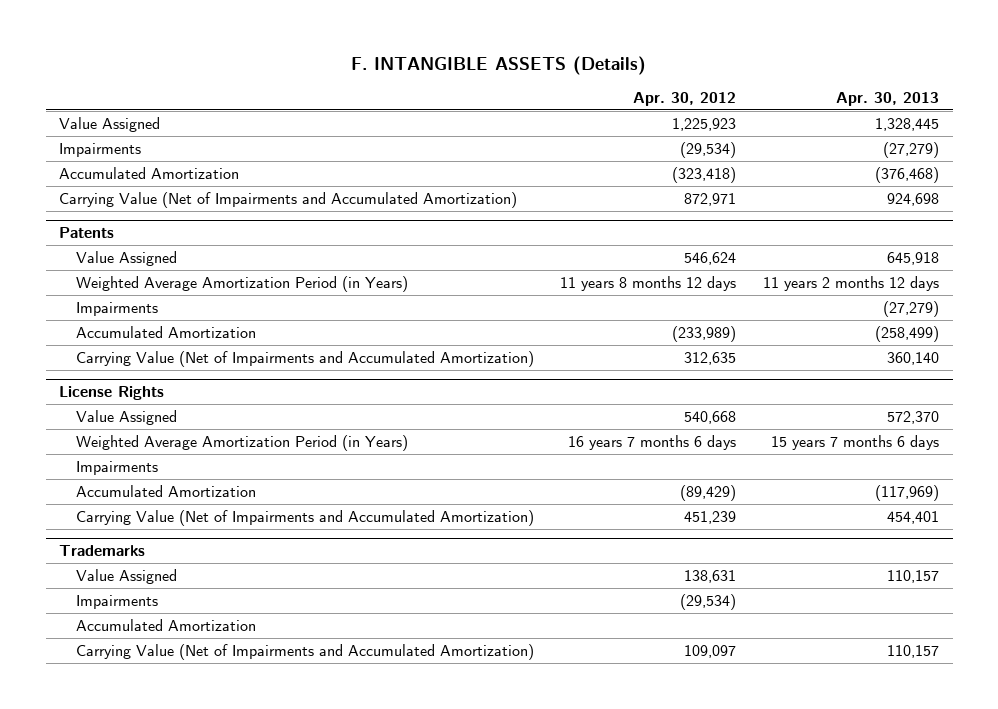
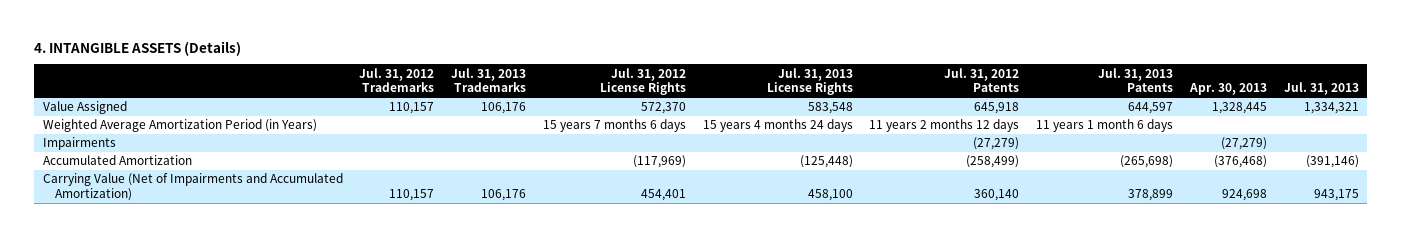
[351,55,647,75] F. INTANGIBLE ASSETS (Details) -> [34,40,242,56] 4. INTANGIBLE ASSETS (Details)
[633,91,737,106] Apr. 30, 2012 -> none
none -> [359,67,435,93] Jul. 31, 2012 Trademarks
none -> [451,67,527,93] Jul. 31, 2013 Trademarks
none -> [599,67,686,96] Jul. 31, 2012 License Rights
none -> [766,67,853,96] Jul. 31, 2013 License Rights
none -> [944,67,1020,93] Jul. 31, 2012 Patents
none -> [1098,67,1174,93] Jul. 31, 2013 Patents
none -> [1283,82,1359,96] Jul. 31, 2013
none -> [42,119,317,133] Weighted Average Amortization Period (in Years)
[59,227,115,239] Patents -> none
[75,250,177,266] Value Assigned -> none
[75,275,408,292] Weighted Average Amortization Period (in Years) -> none
[75,301,158,316] Impairments -> none
[75,325,256,338] Accumulated Amortization -> none
[75,350,534,367] Carrying Value (Net of Impairments and Accumulated Amortization) -> none
[59,386,165,401] License Rights -> none
[75,409,177,425] Value Assigned -> none
[75,434,408,451] Weighted Average Amortization Period (in Years) -> none
[75,460,158,475] Impairments -> none
[75,484,256,497] Accumulated Amortization -> none
[75,509,534,526] Carrying Value (Net of Impairments and Accumulated Amortization) -> none
[59,545,146,557] Trademarks -> none
[75,568,177,584] Value Assigned -> none
[75,594,158,609] Impairments -> none
[75,618,256,631] Accumulated Amortization -> none
[75,643,534,660] Carrying Value (Net of Impairments and Accumulated Amortization) -> none

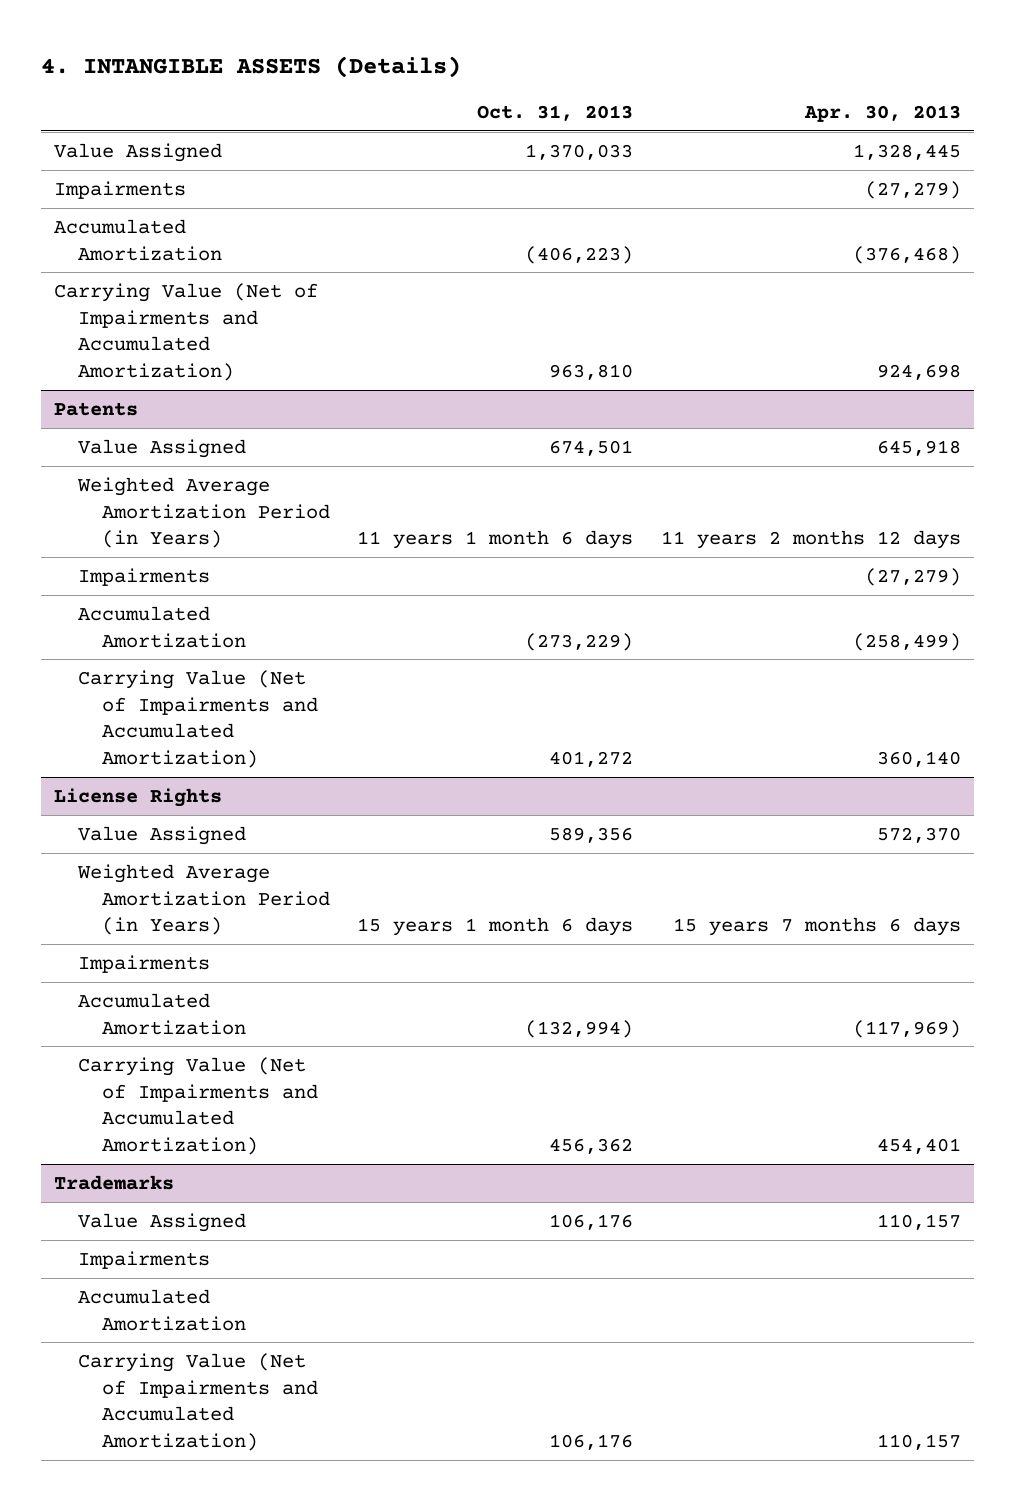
[359,67,435,93] Jul. 31, 2012 Trademarks -> none
[451,67,527,93] Jul. 31, 2013 Trademarks -> none
[599,67,686,96] Jul. 31, 2012 License Rights -> none
[766,67,853,96] Jul. 31, 2013 License Rights -> none
[944,67,1020,93] Jul. 31, 2012 Patents -> none
[1098,67,1174,93] Jul. 31, 2013 Patents -> none
[1283,82,1359,96] Jul. 31, 2013 -> none
none -> [477,105,634,122] Oct. 31, 2013
[42,119,317,133] Weighted Average Amortization Period (in Years) -> none
none -> [54,401,139,416] Patents
none -> [78,438,247,458] Value Assigned
none -> [77,476,331,549] Weighted Average Amortization Period (in Years)
none -> [78,567,211,586] Impairments
none -> [78,605,247,648] Accumulated Amortization
none -> [78,669,319,769] Carrying Value (Net of Impairments and Accumulated Amortization)
none -> [54,787,223,807] License Rights
none -> [78,825,247,845] Value Assigned
none -> [77,863,331,936] Weighted Average Amortization Period (in Years)
none -> [78,954,211,973] Impairments
none -> [78,992,247,1035] Accumulated Amortization
none -> [78,1056,319,1156] Carrying Value (Net of Impairments and Accumulated Amortization)
none -> [54,1174,175,1190] Trademarks
none -> [78,1212,247,1232] Value Assigned
none -> [78,1250,211,1269] Impairments
none -> [78,1288,247,1331] Accumulated Amortization
none -> [78,1352,319,1452] Carrying Value (Net of Impairments and Accumulated Amortization)

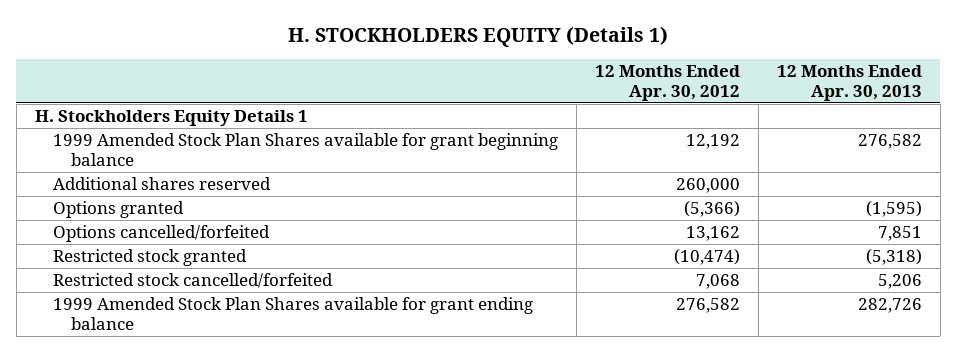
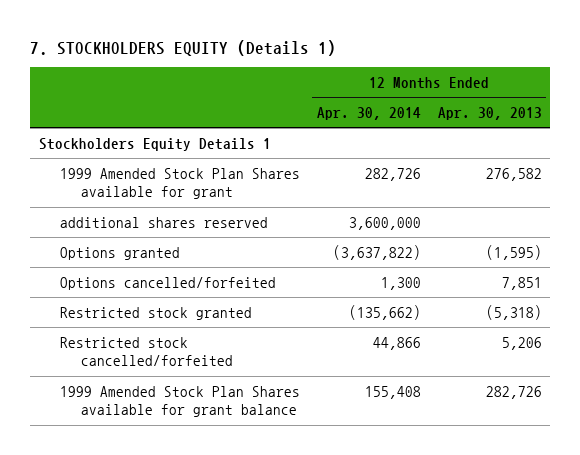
[288,26,669,48] H. STOCKHOLDERS EQUITY (Details 1) -> [30,39,337,56] 7. STOCKHOLDERS EQUITY (Details 1)
[594,65,740,101] 12 Months Ended Apr. 30, 2012 -> none
none -> [316,107,421,121] Apr. 30, 2014
[34,110,308,127] H. Stockholders Equity Details 1 -> [38,137,271,151] Stockholders Equity Details 1
[53,133,559,166] 1999 Amended Stock Plan Shares available for grant beginning balance -> [59,167,300,200] 1999 Amended Stock Plan Shares available for grant
[53,177,272,191] Additional shares reserved -> [59,216,268,228] additional shares reserved
[53,297,534,330] 1999 Amended Stock Plan Shares available for grant ending balance -> [59,385,300,418] 1999 Amended Stock Plan Shares available for grant balance

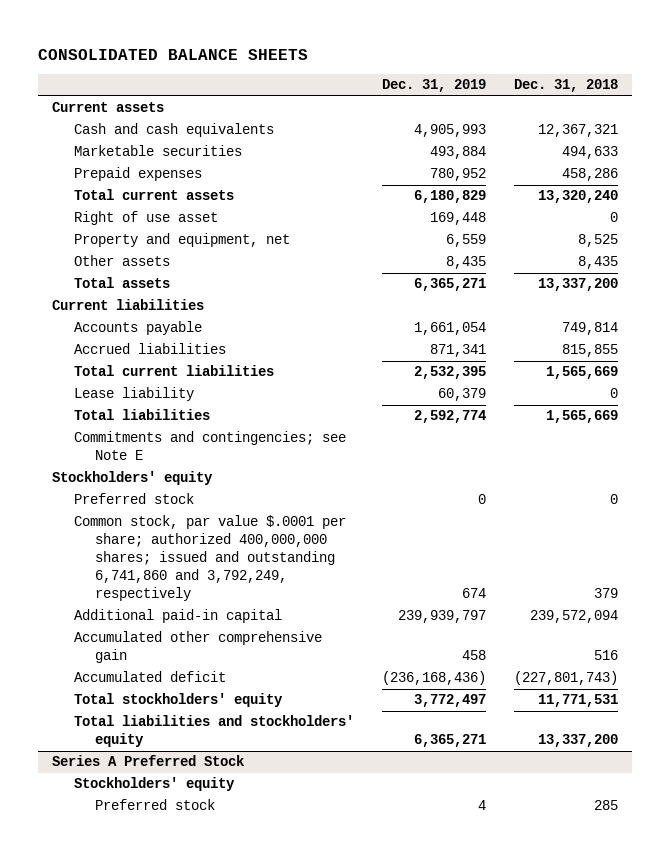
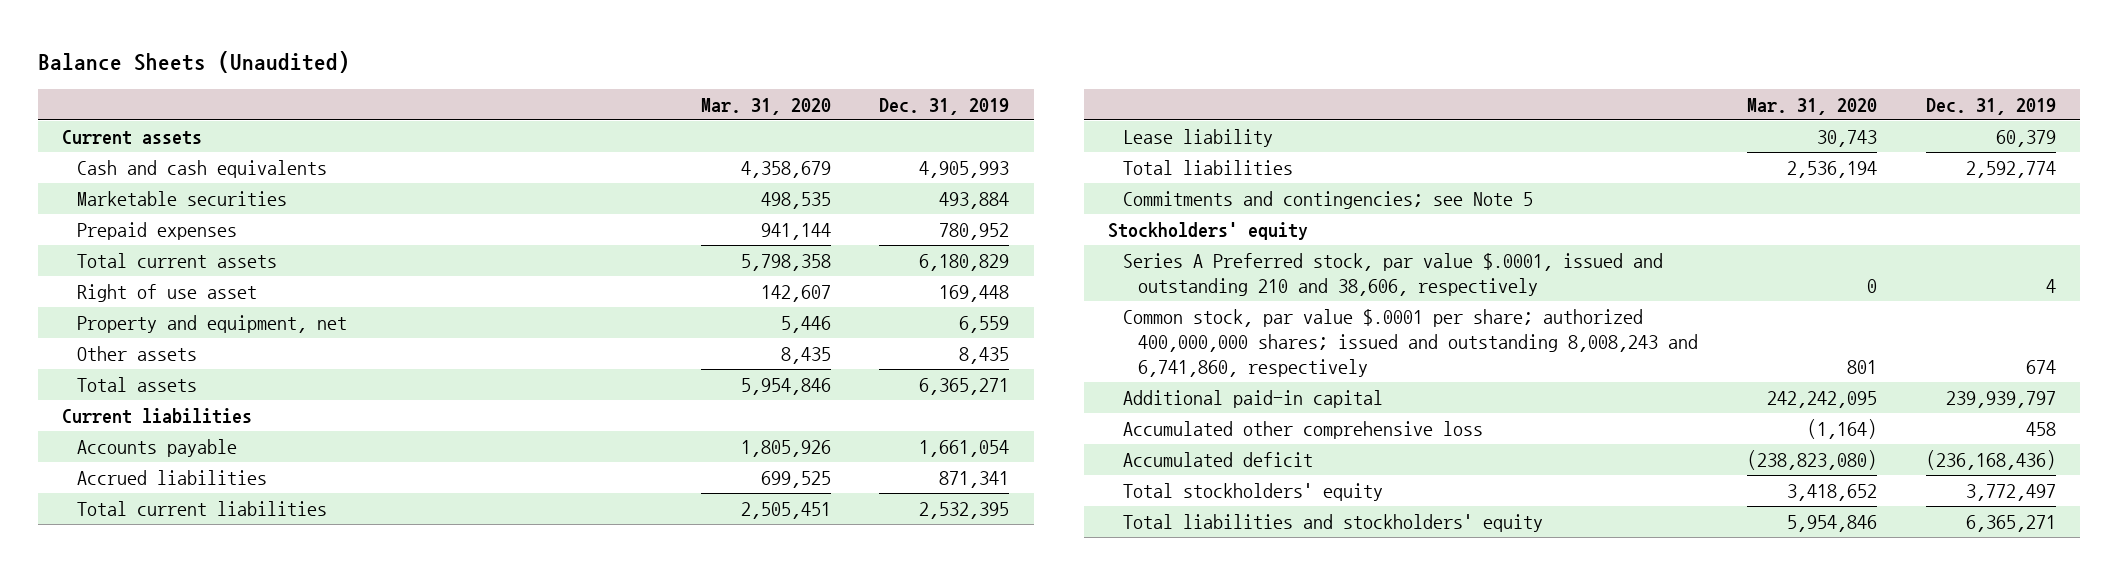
[38,48,309,60] CONSOLIDATED BALANCE SHEETS -> [37,50,350,73] Balance Sheets (Unaudited)
[513,79,618,93] Dec. 31, 2018 -> none
none -> [700,97,831,115] Mar. 31, 2020
[73,431,346,461] Commitments and contingencies; see Note E -> [1123,190,1534,209] Commitments and contingencies; see Note 5
[73,493,194,505] Preferred stock -> none
none -> [1123,252,1664,296] Series A Preferred stock, par value $.0001, issued and outstanding 210 and 38,606, respectively
[73,515,346,602] Common stock, par value $.0001 per share; authorized 400,000,000 shares; issued and outstanding 6,741,860 and 3,792,249, respectively -> [1123,308,1699,377] Common stock, par value $.0001 per share; authorized 400,000,000 shares; issued and outstanding 8,008,243 and 6,741,860, respectively
[73,631,322,664] Accumulated other comprehensive gain -> [1123,420,1484,439] Accumulated other comprehensive loss
[52,755,245,767] Series A Preferred Stock -> none
[73,777,235,792] Stockholders' equity -> none
[94,799,215,811] Preferred stock -> none

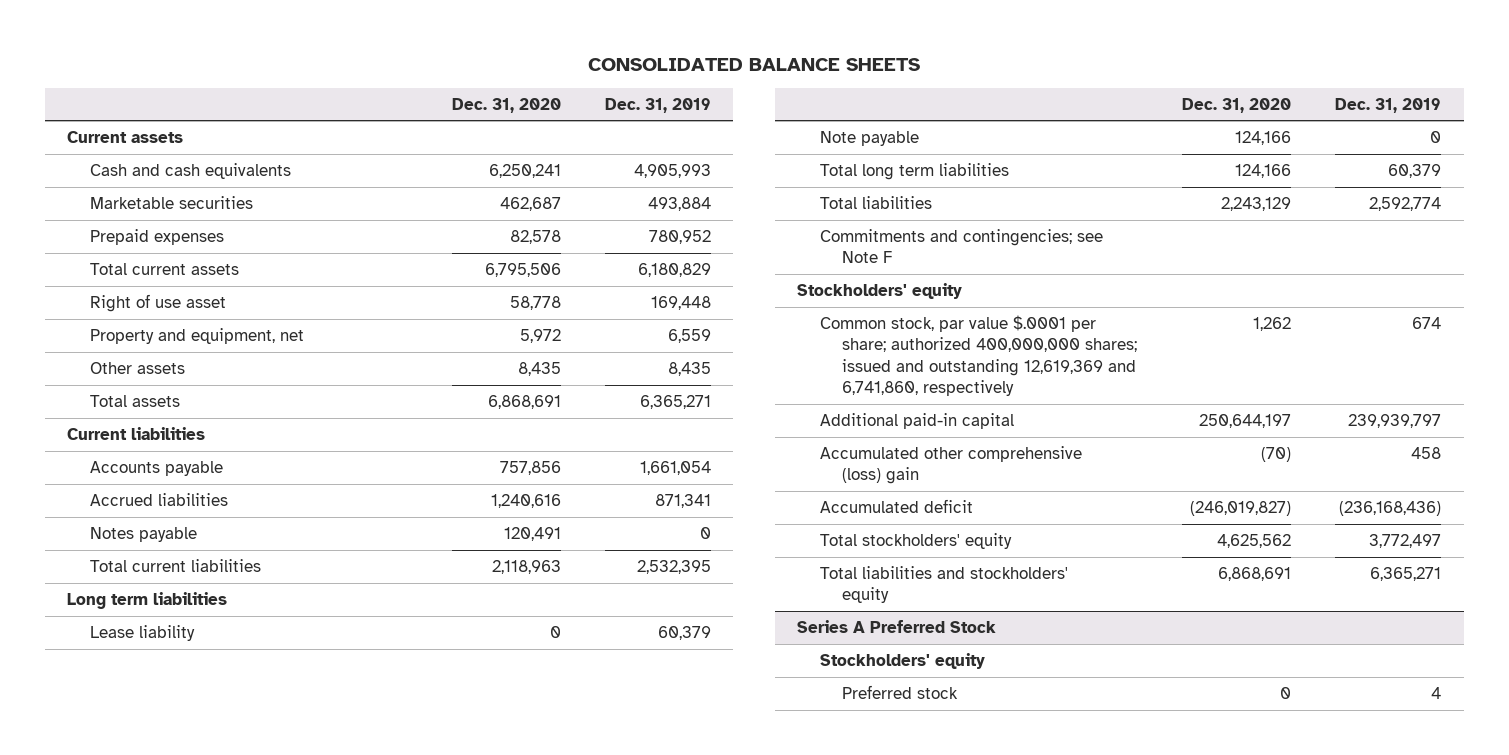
[37,50,350,73] Balance Sheets (Unaudited) -> [588,57,921,71] CONSOLIDATED BALANCE SHEETS
[700,97,831,115] Mar. 31, 2020 -> none
none -> [451,97,561,113] Dec. 31, 2020
none -> [89,527,197,543] Notes payable
none -> [67,592,228,610] Long term liabilities
none -> [819,131,919,147] Note payable
none -> [819,163,1009,181] Total long term liabilities
[1123,190,1534,209] Commitments and contingencies; see Note 5 -> [819,229,1103,264] Commitments and contingencies; see Note F
[1123,252,1664,296] Series A Preferred stock, par value $.0001, issued and outstanding 210 and 38,606, respectively -> none
[1123,308,1699,377] Common stock, par value $.0001 per share; authorized 400,000,000 shares; issued and outstanding 8,008,243 and 6,741,860, respectively -> [819,315,1138,396] Common stock, par value $.0001 per share; authorized 400,000,000 shares; issued and outstanding 12,619,369 and 6,741,860, respectively
[1123,420,1484,439] Accumulated other comprehensive loss -> [819,446,1082,485] Accumulated other comprehensive (loss) gain
none -> [797,620,997,634] Series A Preferred Stock
none -> [819,653,985,670] Stockholders' equity
none -> [842,685,959,700] Preferred stock

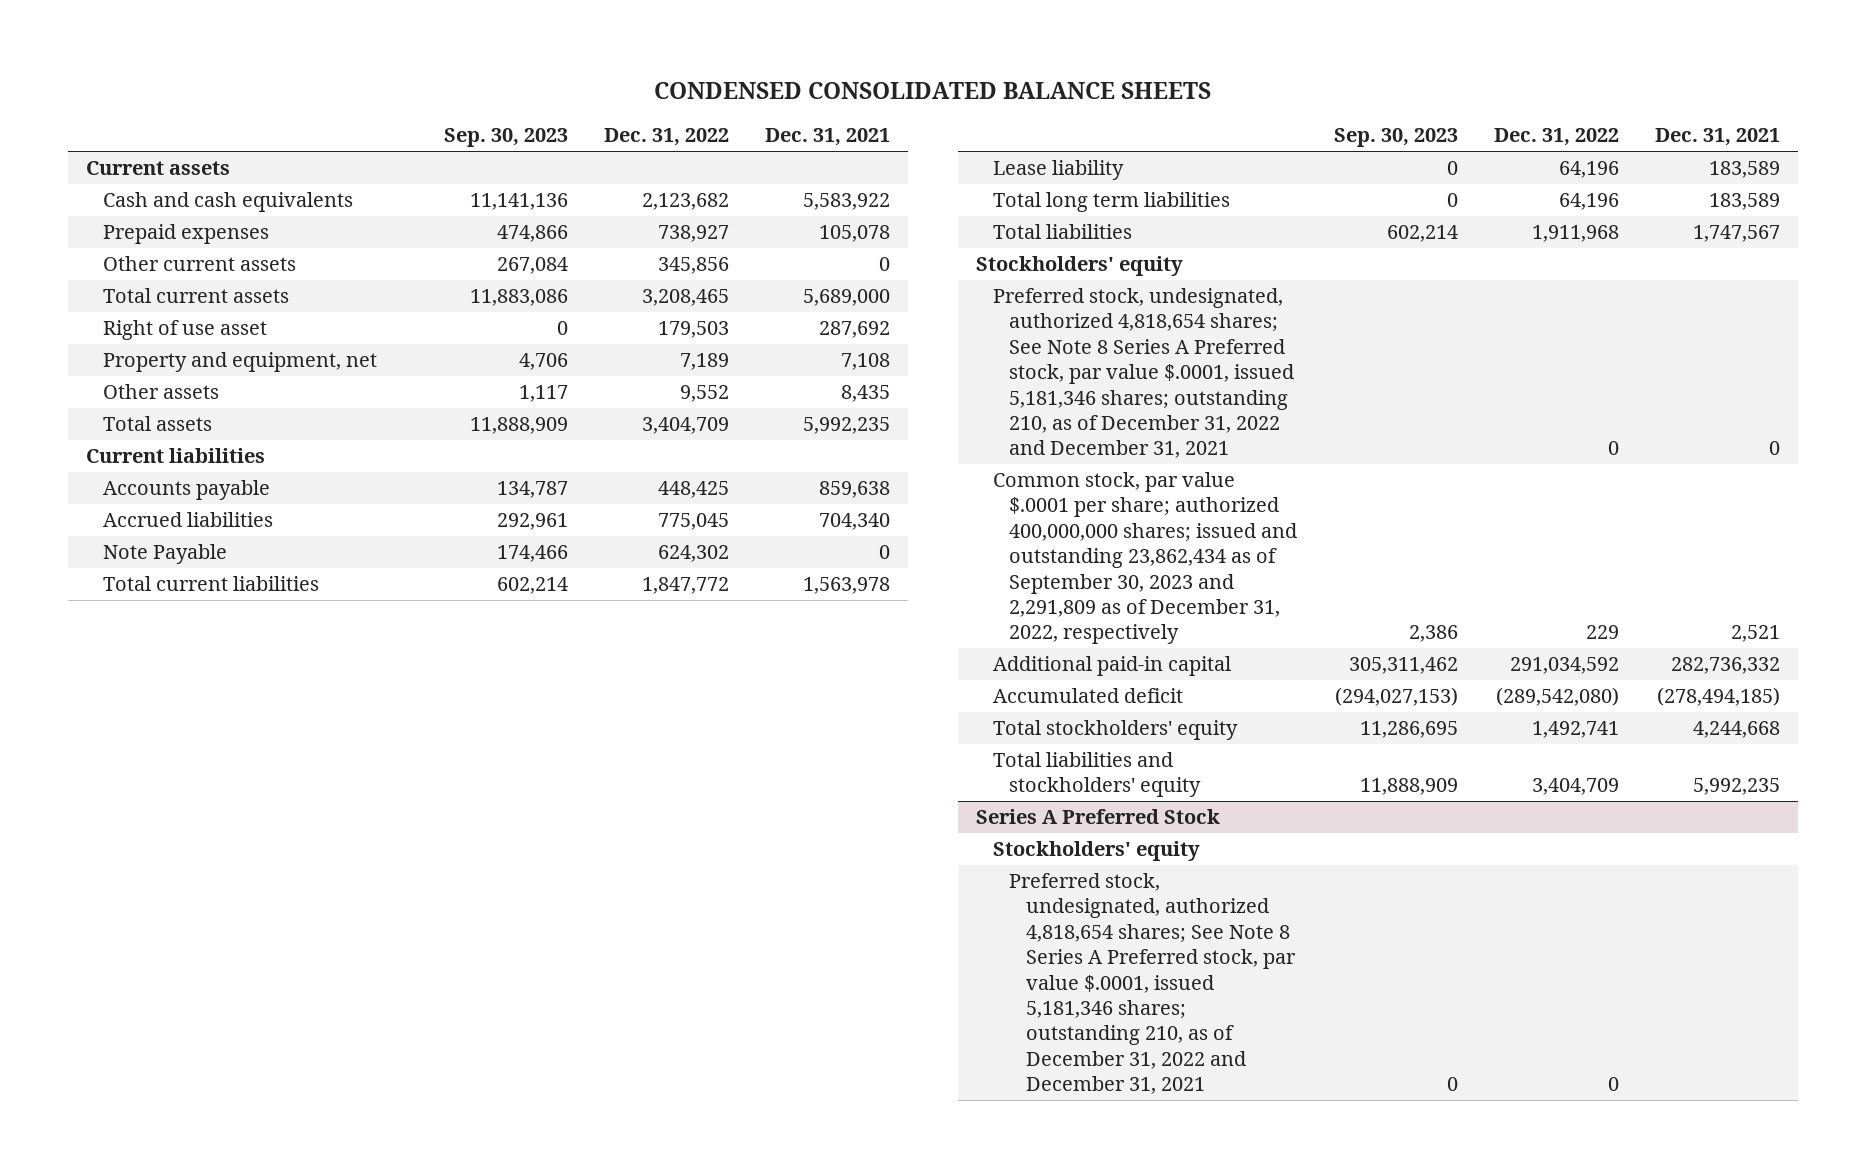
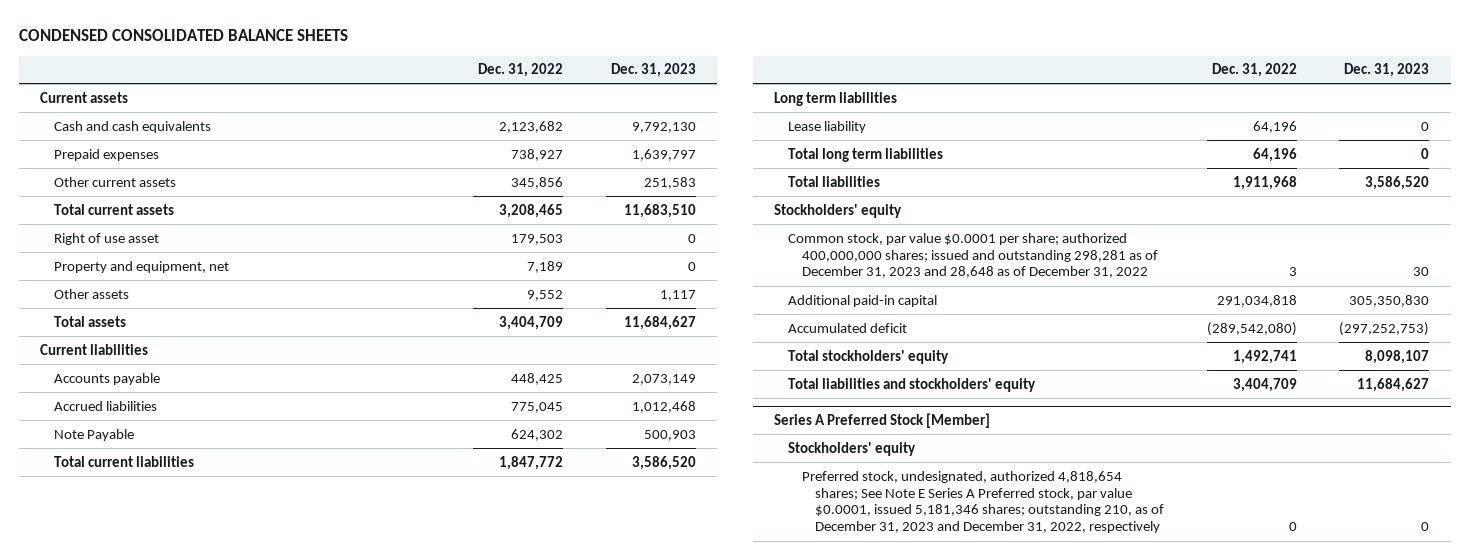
[443,128,568,148] Sep. 30, 2023 -> none
[765,128,891,147] Dec. 31, 2021 -> none
none -> [610,63,696,78] Dec. 31, 2023
none -> [774,91,898,106] Long term liabilities
[992,288,1295,459] Preferred stock, undesignated, authorized 4,818,654 shares; See Note 8 Series A Preferred stock, par value $.0001, issued 5,181,346 shares; outstanding 210, as of December 31, 2022 and December 31, 2021 -> none
[992,472,1298,645] Common stock, par value $.0001 per share; authorized 400,000,000 shares; issued and outstanding 23,862,434 as of September 30, 2023 and 2,291,809 as of December 31, 2022, respectively -> [787,232,1158,279] Common stock, par value $0.0001 per share; authorized 400,000,000 shares; issued and outstanding 298,281 as of December 31, 2023 and 28,648 as of December 31, 2022
[1585,625,1619,640] 229 -> [1288,267,1297,277] 3
[1509,657,1619,675] 291,034,592 -> [1216,294,1297,307] 291,034,818
[976,809,1221,825] Series A Preferred Stock -> [774,413,991,429] Series A Preferred Stock [Member]
[1009,873,1297,1094] Preferred stock, undesignated, authorized 4,818,654 shares; See Note 8 Series A Preferred stock, par value $.0001, issued 5,181,346 shares; outstanding 210, as of December 31, 2022 and December 31, 2021 -> [801,470,1165,534] Preferred stock, undesignated, authorized 4,818,654 shares; See Note E Series A Preferred stock, par value $0.0001, issued 5,181,346 shares; outstanding 210, as of December 31, 2023 and December 31, 2022, respectively

